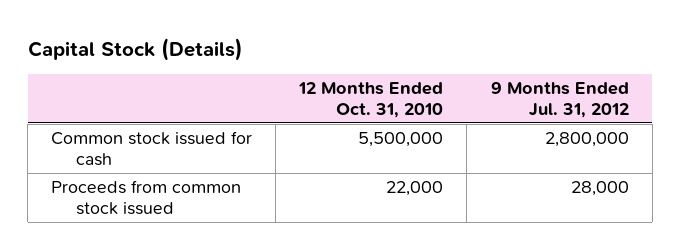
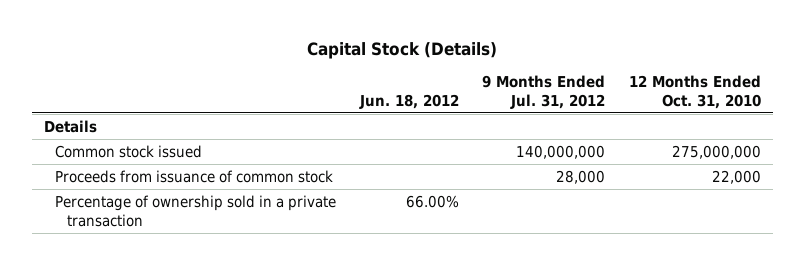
none -> [358,94,459,110] Jun. 18, 2012
none -> [43,119,97,133] Details
[51,131,253,167] Common stock issued for cash -> [55,144,203,158] Common stock issued
[358,132,444,148] 5,500,000 -> [671,144,761,159] 275,000,000
[544,132,629,148] 2,800,000 -> [516,144,606,159] 140,000,000
[51,180,242,216] Proceeds from common stock issued -> [55,169,334,183] Proceeds from issuance of common stock
none -> [55,194,337,227] Percentage of ownership sold in a private transaction

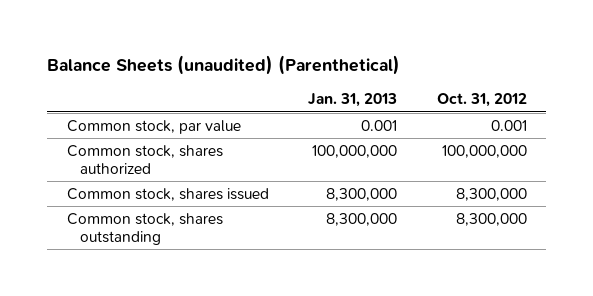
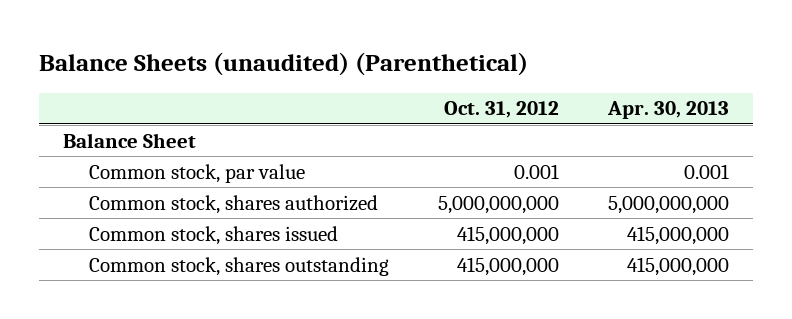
[308,93,398,108] Jan. 31, 2013 -> none
none -> [606,101,729,120] Apr. 30, 2013
none -> [63,132,197,148] Balance Sheet
[441,144,527,158] 100,000,000 -> [437,195,559,214] 5,000,000,000
[455,187,527,201] 8,300,000 -> [456,225,559,245] 415,000,000
[455,212,527,226] 8,300,000 -> [456,256,559,276] 415,000,000

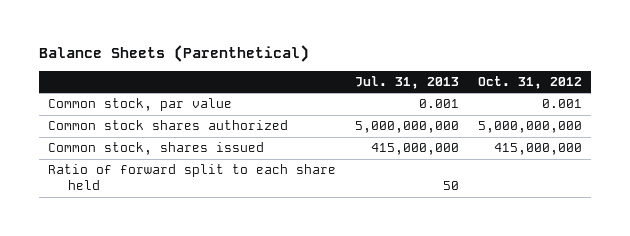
[38,52,528,77] Balance Sheets (unaudited) (Parenthetical) -> [38,45,309,63] Balance Sheets (Parenthetical)
[606,101,729,120] Apr. 30, 2013 -> none
none -> [354,75,459,89] Jul. 31, 2013
[63,132,197,148] Balance Sheet -> none
[88,194,378,214] Common stock, shares authorized -> [48,120,289,131] Common stock shares authorized
[88,256,389,276] Common stock, shares outstanding -> none
none -> [48,164,337,191] Ratio of forward split to each share held

